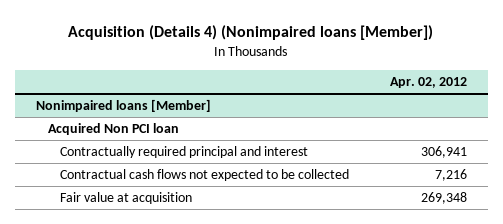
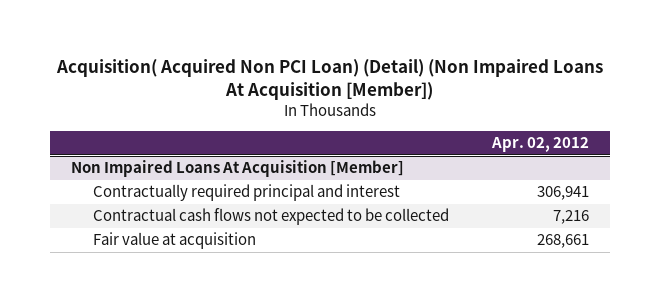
[68,24,434,40] Acquisition (Details 4) (Nonimpaired loans [Member]) -> [56,59,604,101] Acquisition( Acquired Non PCI Loan) (Detail) (Non Impaired Loans At Acquisition [Member])
[35,99,211,113] Nonimpaired loans [Member] -> none
[47,123,179,136] Acquired Non PCI loan -> none
none -> [71,160,405,178] Non Impaired Loans At Acquisition [Member]
[421,192,468,205] 269,348 -> [537,234,590,249] 268,661

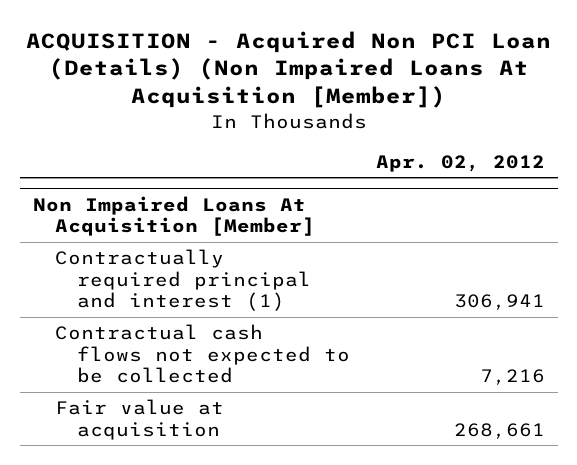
[56,59,604,101] Acquisition( Acquired Non PCI Loan) (Detail) (Non Impaired Loans At Acquisition [Member]) -> [25,30,551,109] ACQUISITION - Acquired Non PCI Loan (Details) (Non Impaired Loans At Acquisition [Member])
[93,184,401,202] Contractually required principal and interest -> [54,249,311,311] Contractually required principal and interest (1)

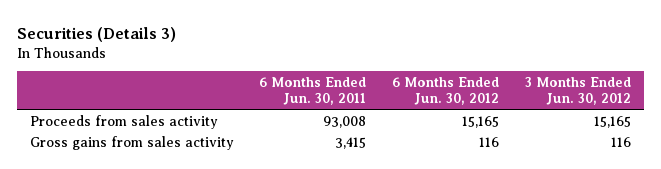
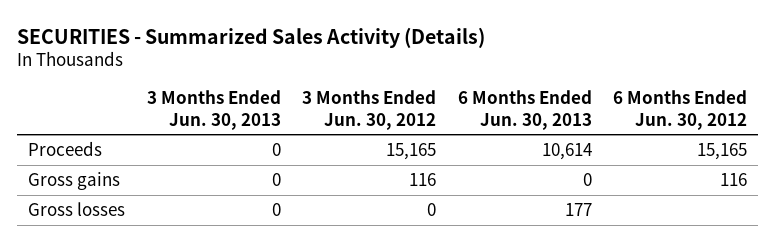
[16,26,176,42] Securities (Details 3) -> [17,26,486,48] SECURITIES - Summarized Sales Activity (Details)
[259,76,367,106] 6 Months Ended Jun. 30, 2011 -> none
none -> [146,90,281,130] 3 Months Ended Jun. 30, 2013
none -> [457,90,592,130] 6 Months Ended Jun. 30, 2013
[29,114,218,129] Proceeds from sales activity -> [28,141,103,157] Proceeds
[29,135,234,150] Gross gains from sales activity -> [28,172,121,191] Gross gains
none -> [28,202,126,217] Gross losses

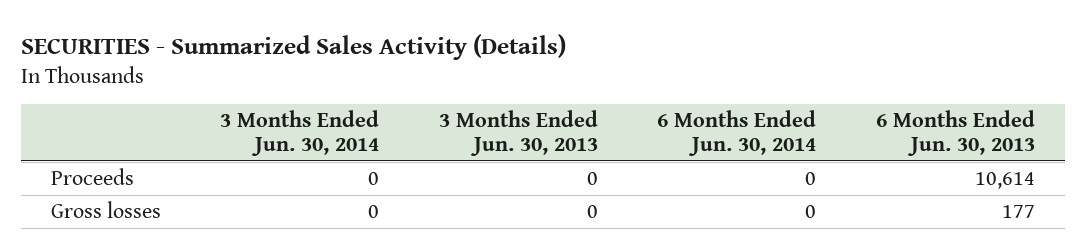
[302,90,437,130] 3 Months Ended Jun. 30, 2012 -> none
[613,90,748,130] 6 Months Ended Jun. 30, 2012 -> none
none -> [220,109,380,157] 3 Months Ended Jun. 30, 2014
none -> [657,109,817,157] 6 Months Ended Jun. 30, 2014
[28,172,121,191] Gross gains -> none

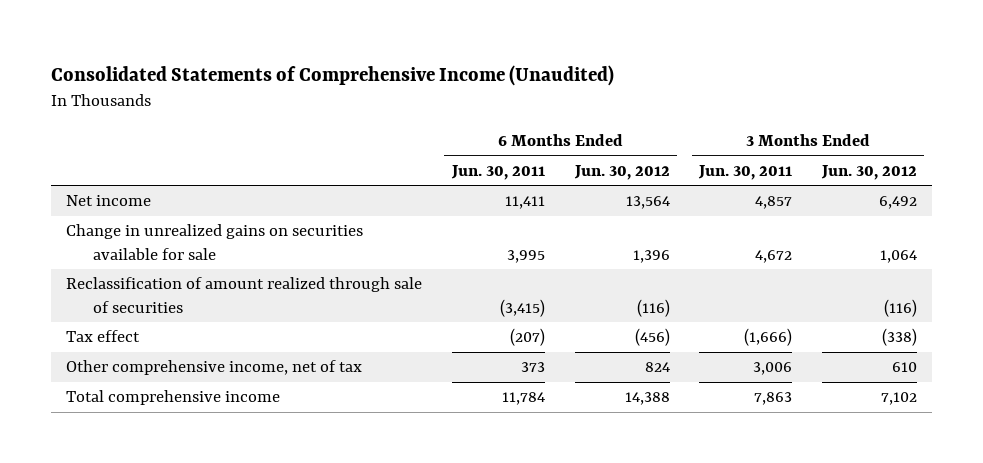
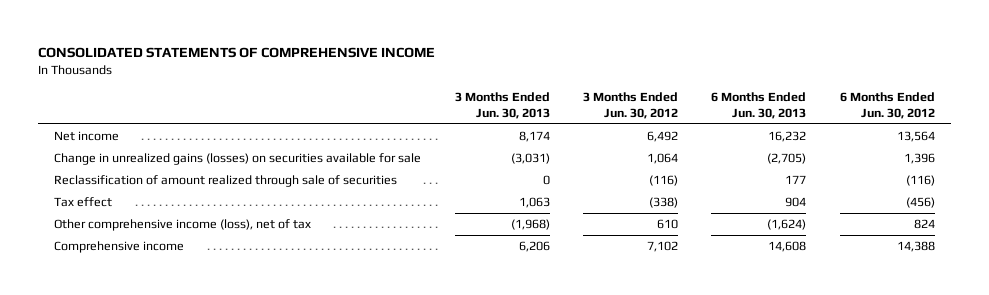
[51,64,615,86] Consolidated Statements of Comprehensive Income (Unaudited) -> [37,46,435,58] CONSOLIDATED STATEMENTS OF COMPREHENSIVE INCOME
[450,164,545,180] Jun. 30, 2011 -> none
[698,164,793,180] Jun. 30, 2011 -> none
none -> [454,91,550,119] 3 Months Ended Jun. 30, 2013
none -> [711,91,807,119] 6 Months Ended Jun. 30, 2013
[66,224,364,260] Change in unrealized gains on securities available for sale -> [54,152,422,165] Change in unrealized gains (losses) on securities available for sale
[66,360,363,376] Other comprehensive income, net of tax -> [54,218,312,231] Other comprehensive income (loss), net of tax
[66,390,281,406] Total comprehensive income -> [54,240,185,253] Comprehensive income

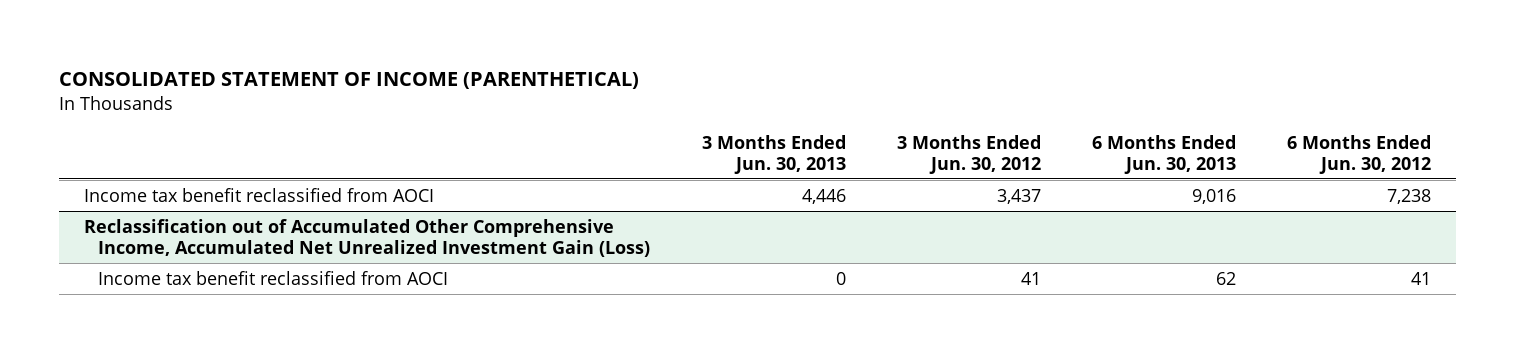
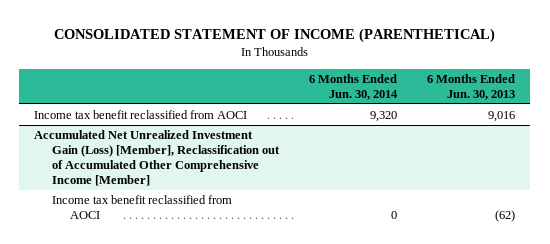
[701,134,846,174] 3 Months Ended Jun. 30, 2013 -> none
[896,134,1041,174] 3 Months Ended Jun. 30, 2012 -> none
[1286,134,1431,174] 6 Months Ended Jun. 30, 2012 -> none
none -> [309,74,399,100] 6 Months Ended Jun. 30, 2014
[84,218,651,257] Reclassification out of Accumulated Other Comprehensive Income, Accumulated Net Unrealized Investment Gain (Loss) -> [34,130,281,186] Accumulated Net Unrealized Investment Gain (Loss) [Member], Reclassification out of Accumulated Other Comprehensive Income [Member]
[1215,271,1236,285] 62 -> [495,210,516,223] (62)

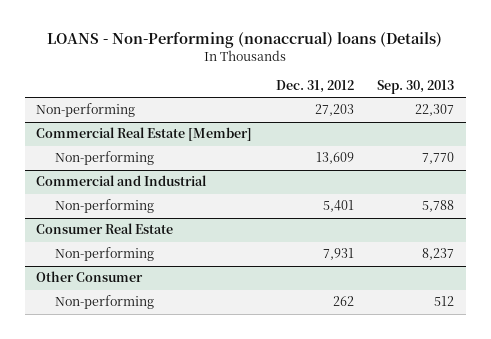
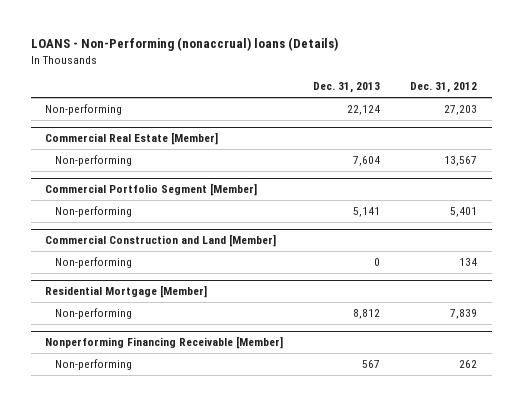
[377,79,455,94] Sep. 30, 2013 -> none
none -> [313,82,381,94] Dec. 31, 2013
[36,175,208,187] Commercial and Industrial -> none
[315,152,354,165] 13,609 -> [443,155,477,166] 13,567
none -> [45,183,258,197] Commercial Portfolio Segment [Member]
[36,223,174,235] Consumer Real Estate -> none
[36,271,144,283] Other Consumer -> none
none -> [45,234,277,248] Commercial Construction and Land [Member]
[322,248,354,261] 7,931 -> [458,257,477,266] 134
none -> [45,285,208,299] Residential Mortgage [Member]
none -> [55,307,133,319] Non-performing
none -> [45,336,284,350] Nonperforming Financing Receivable [Member]

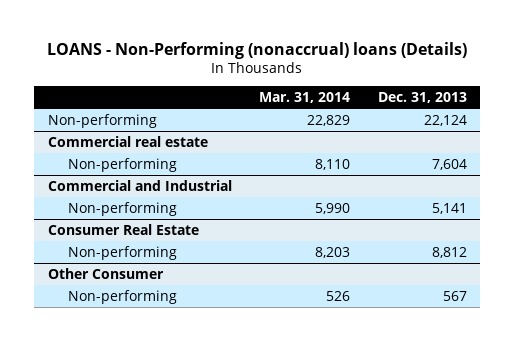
[409,82,477,94] Dec. 31, 2012 -> none
none -> [259,91,351,103] Mar. 31, 2014
[45,132,219,146] Commercial Real Estate [Member] -> [47,135,208,147] Commercial real estate
[45,183,258,197] Commercial Portfolio Segment [Member] -> none
none -> [47,179,232,191] Commercial and Industrial
[45,234,277,248] Commercial Construction and Land [Member] -> none
[55,256,133,268] Non-performing -> none
[45,285,208,299] Residential Mortgage [Member] -> none
none -> [47,223,199,235] Consumer Real Estate
[45,336,284,350] Nonperforming Financing Receivable [Member] -> none
none -> [47,267,164,279] Other Consumer

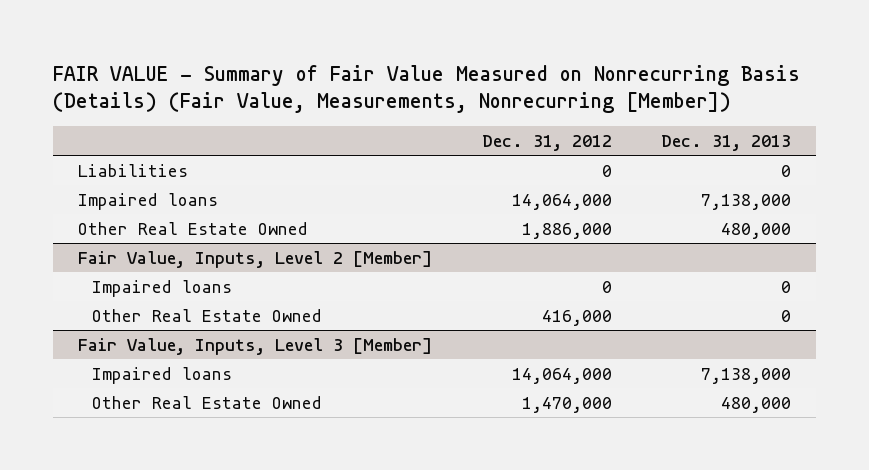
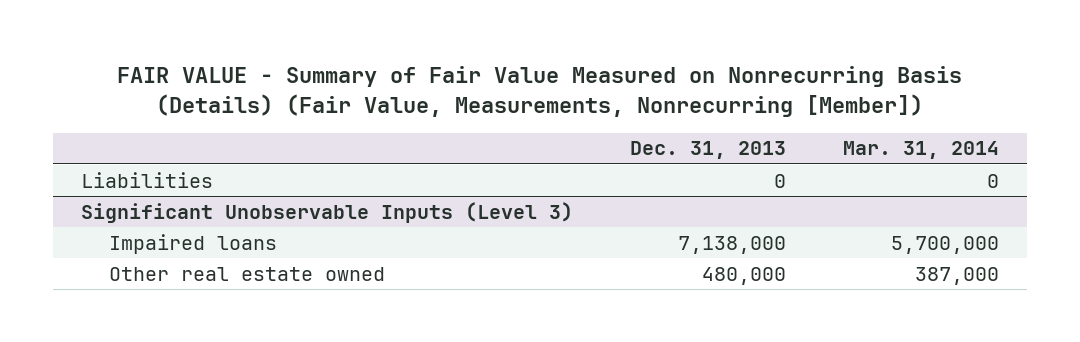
[481,134,612,151] Dec. 31, 2012 -> none
none -> [842,141,999,160] Mar. 31, 2014
[77,192,218,210] Impaired loans -> none
[77,221,308,235] Other Real Estate Owned -> none
[77,250,432,268] Fair Value, Inputs, Level 2 [Member] -> none
[91,279,232,297] Impaired loans -> none
[91,308,322,322] Other Real Estate Owned -> none
[77,337,432,355] Fair Value, Inputs, Level 3 [Member] -> none
none -> [81,201,574,223] Significant Unobservable Inputs (Level 3)
[91,395,322,409] Other Real Estate Owned -> [109,266,386,281] Other real estate owned

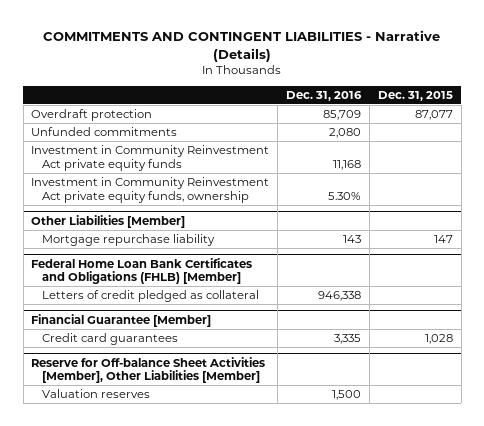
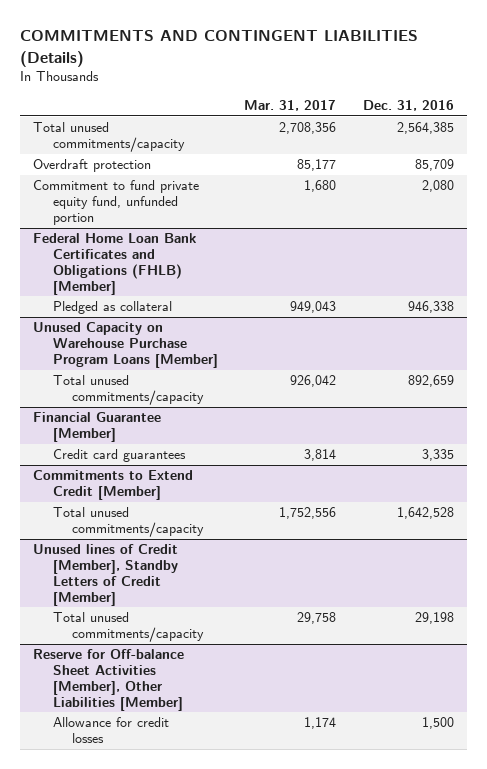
[43,29,441,62] COMMITMENTS AND CONTINGENT LIABILITIES - Narrative (Details) -> [20,30,419,67] COMMITMENTS AND CONTINGENT LIABILITIES (Details)
[377,90,453,101] Dec. 31, 2015 -> none
none -> [244,100,337,112] Mar. 31, 2017
none -> [33,122,185,153] Total unused commitments/capacity
[31,145,270,171] Investment in Community Reinvestment Act private equity funds -> none
[31,177,270,203] Investment in Community Reinvestment Act private equity funds, ownership -> none
[31,214,186,228] Other Liabilities [Member] -> none
[42,234,216,247] Mortgage repurchase liability -> none
[31,127,178,137] Unfunded commitments -> [33,180,200,225] Commitment to fund private equity fund, unfunded portion
[42,290,260,303] Letters of credit pledged as collateral -> [52,301,172,315] Pledged as collateral
none -> [33,322,218,368] Unused Capacity on Warehouse Purchase Program Loans [Member]
none -> [52,375,204,406] Total unused commitments/capacity
none -> [33,470,194,501] Commitments to Extend Credit [Member]
none -> [52,507,204,538] Total unused commitments/capacity
none -> [33,544,179,606] Unused lines of Credit [Member], Standby Letters of Credit [Member]
none -> [52,612,204,643] Total unused commitments/capacity
[42,389,151,399] Valuation reserves -> [52,717,169,744] Allowance for credit losses

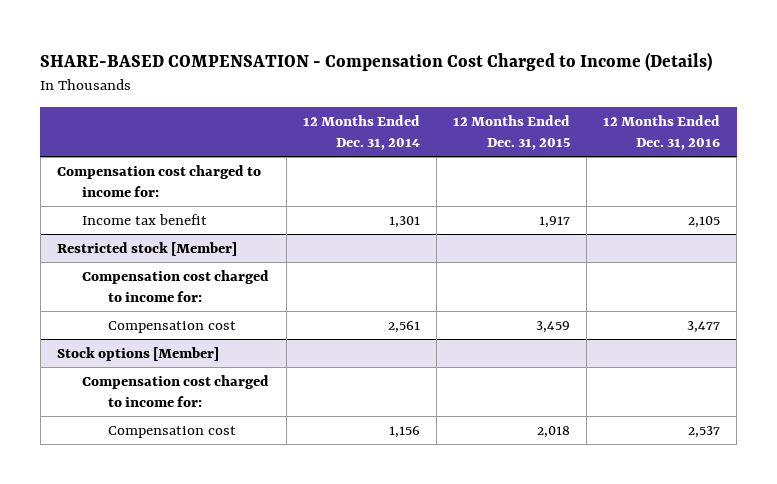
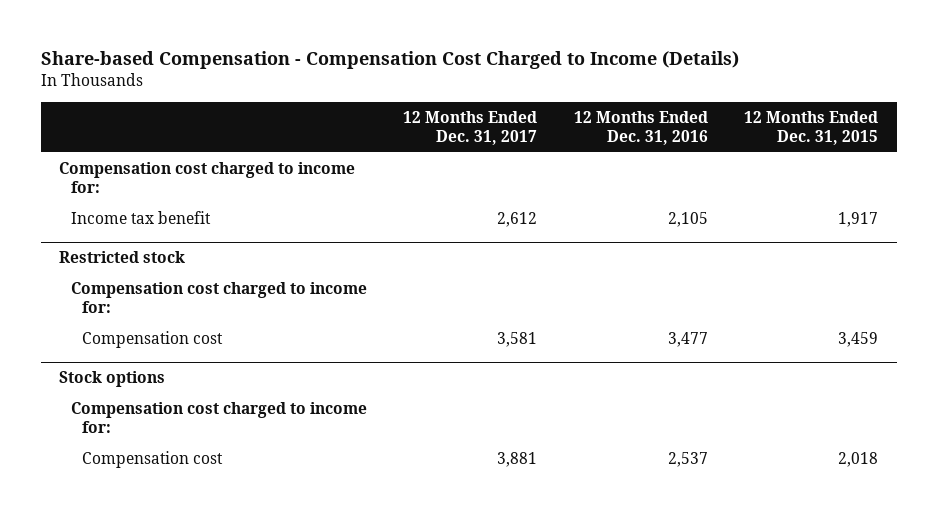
[40,51,713,71] SHARE-BASED COMPENSATION - Compensation Cost Charged to Income (Details) -> [41,51,740,70] Share-based Compensation - Compensation Cost Charged to Income (Details)
[302,115,420,151] 12 Months Ended Dec. 31, 2014 -> none
none -> [403,110,538,146] 12 Months Ended Dec. 31, 2017
[56,241,237,256] Restricted stock [Member] -> [59,251,186,264] Restricted stock
[56,346,219,361] Stock options [Member] -> [59,371,166,388] Stock options

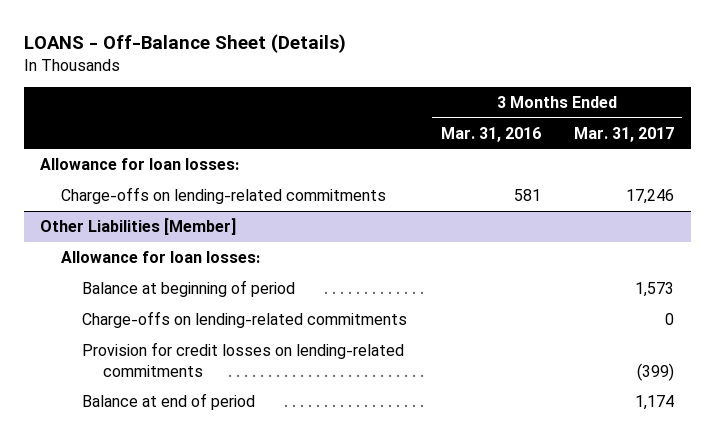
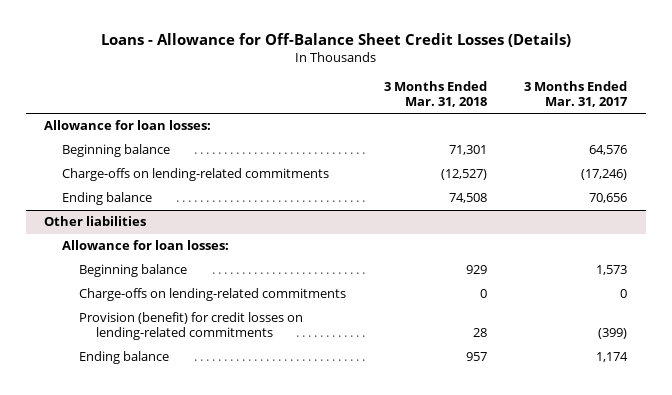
[23,33,346,53] LOANS - Off-Balance Sheet (Details) -> [100,33,571,48] Loans - Allowance for Off-Balance Sheet Credit Losses (Details)
[440,126,541,142] Mar. 31, 2016 -> none
none -> [383,81,487,107] 3 Months Ended Mar. 31, 2018
none -> [61,144,170,158] Beginning balance
[625,189,674,205] 17,246 -> [581,169,628,181] (17,246)
none -> [61,192,152,206] Ending balance
[40,218,237,236] Other Liabilities [Member] -> [44,216,147,227] Other liabilities
[82,280,296,298] Balance at beginning of period -> [78,264,187,278] Beginning balance
[82,342,405,377] Provision for credit losses on lending-related commitments -> [78,312,303,341] Provision (benefit) for credit losses on lending-related commitments
[82,393,256,411] Balance at end of period -> [78,351,169,365] Ending balance

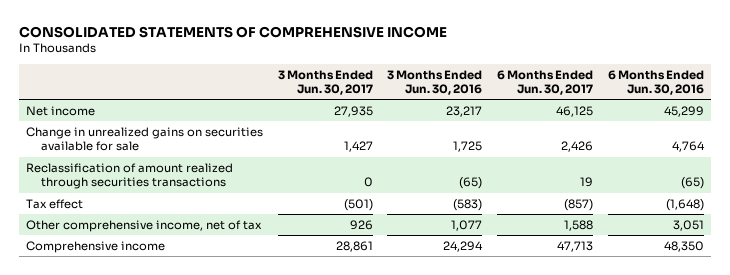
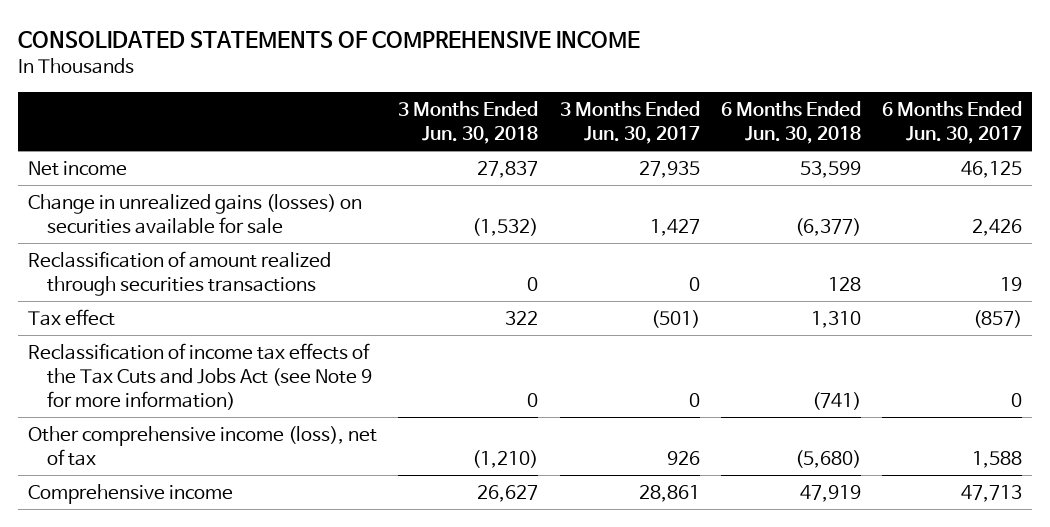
[387,69,483,95] 3 Months Ended Jun. 30, 2016 -> none
[607,69,704,95] 6 Months Ended Jun. 30, 2016 -> none
none -> [398,100,539,144] 3 Months Ended Jun. 30, 2018
none -> [720,100,861,144] 6 Months Ended Jun. 30, 2018
[26,126,264,152] Change in unrealized gains on securities available for sale -> [28,194,363,234] Change in unrealized gains (losses) on securities available for sale
none -> [28,343,373,410] Reclassification of income tax effects of the Tax Cuts and Jobs Act (see Note 9 for more information)
[26,219,263,232] Other comprehensive income, net of tax -> [28,426,378,466] Other comprehensive income (loss), net of tax

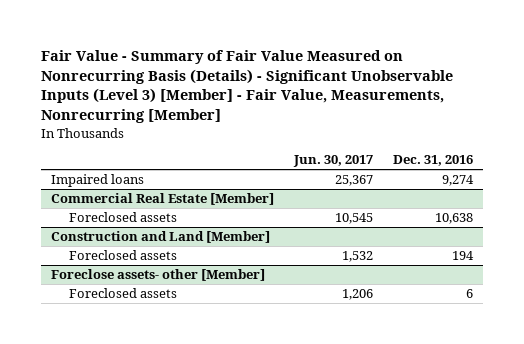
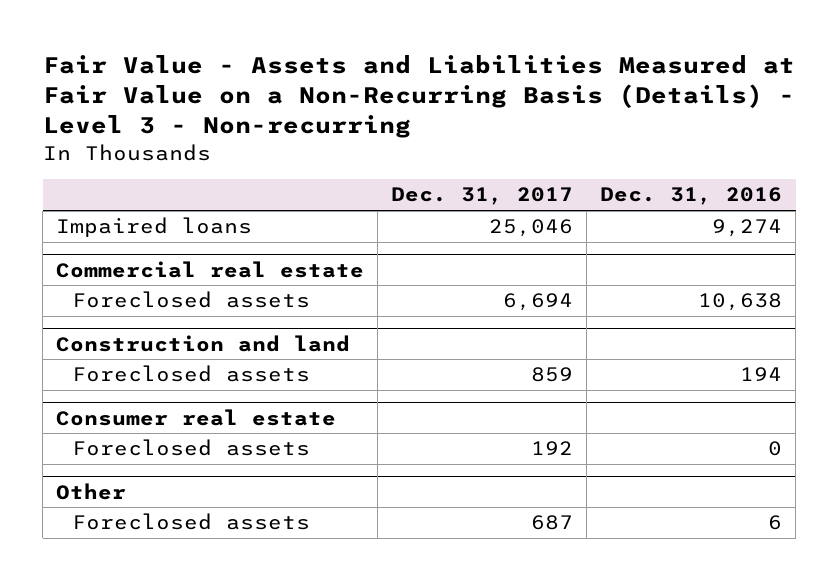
[40,49,453,124] Fair Value - Summary of Fair Value Measured on Nonrecurring Basis (Details) - Significant Unobservable Inputs (Level 3) [Member] - Fair Value, Measurements, Nonrecurring [Member] -> [42,54,795,139] Fair Value - Assets and Liabilities Measured at Fair Value on a Non-Recurring Basis (Details) - Level 3 - Non-recurring
[292,155,373,168] Jun. 30, 2017 -> none
none -> [391,187,574,206] Dec. 31, 2017
[50,192,274,205] Commercial Real Estate [Member] -> [56,260,365,278] Commercial real estate
[50,230,270,243] Construction and Land [Member] -> [56,334,351,352] Construction and land
[50,268,265,281] Foreclose assets- other [Member] -> [56,408,337,426] Consumer real estate
none -> [72,439,311,457] Foreclosed assets
none -> [56,482,127,500] Other

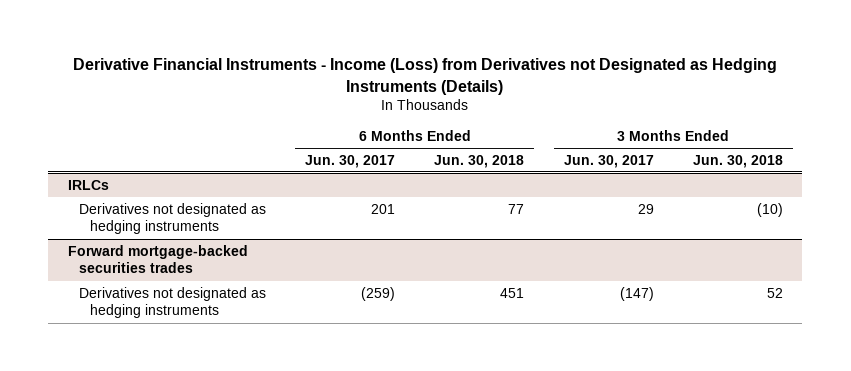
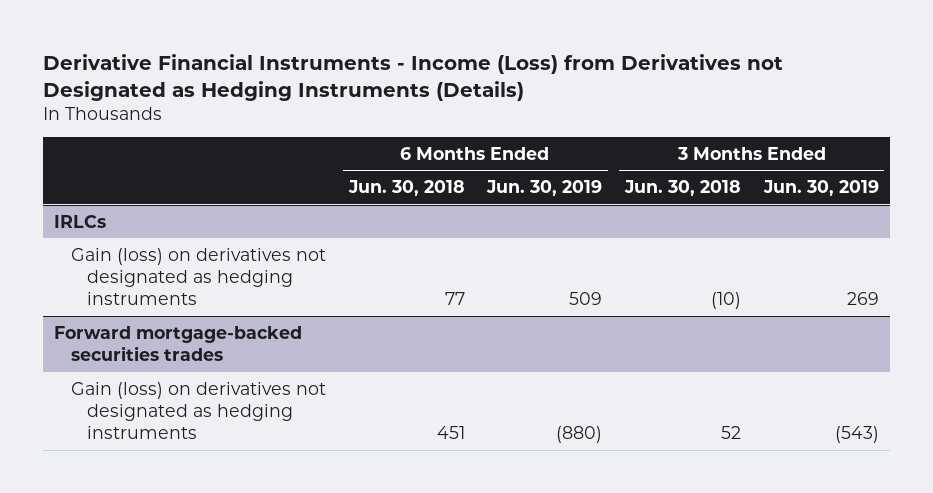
[305,154,396,168] Jun. 30, 2017 -> none
[563,154,654,168] Jun. 30, 2017 -> none
none -> [486,180,603,197] Jun. 30, 2019
none -> [762,180,879,197] Jun. 30, 2019
[78,202,266,235] Derivatives not designated as hedging instruments -> [70,247,326,306] Gain (loss) on derivatives not designated as hedging instruments
[78,286,266,319] Derivatives not designated as hedging instruments -> [70,381,326,440] Gain (loss) on derivatives not designated as hedging instruments

